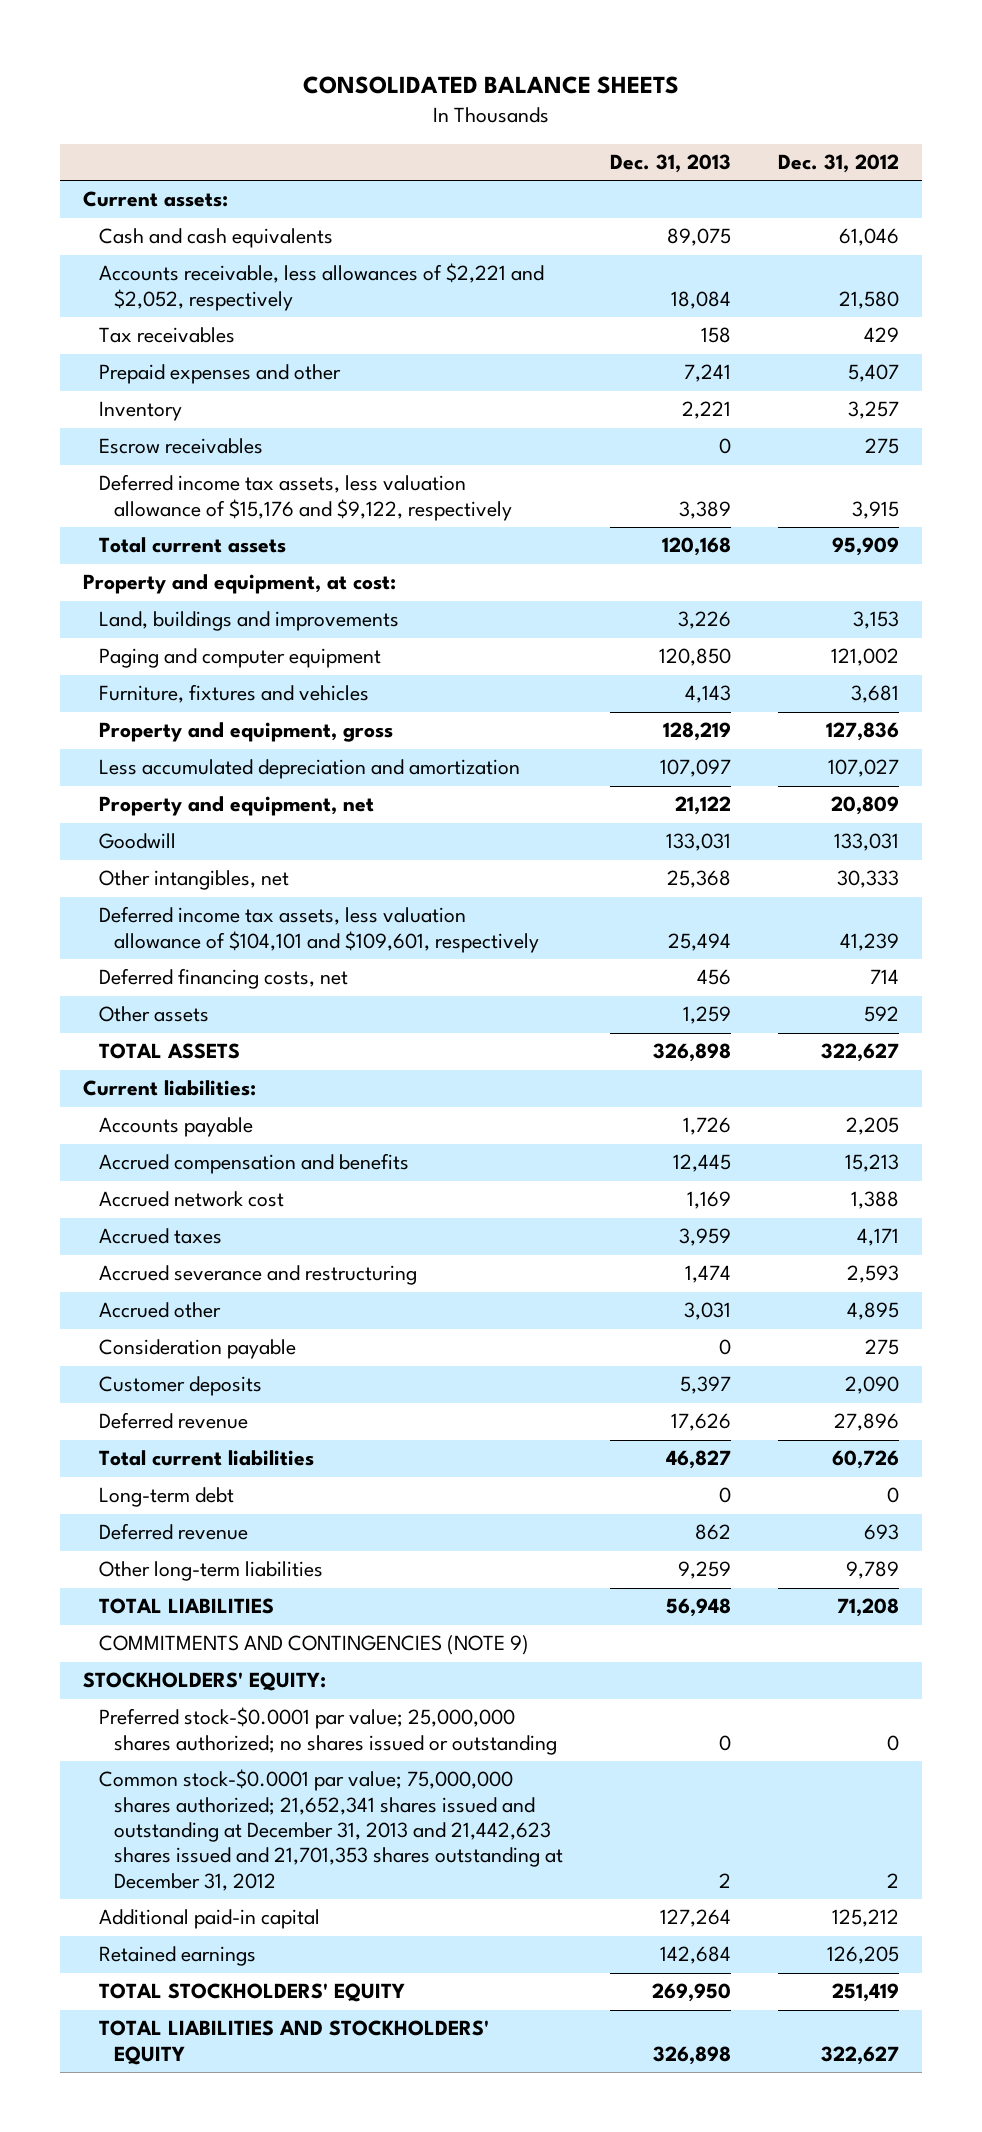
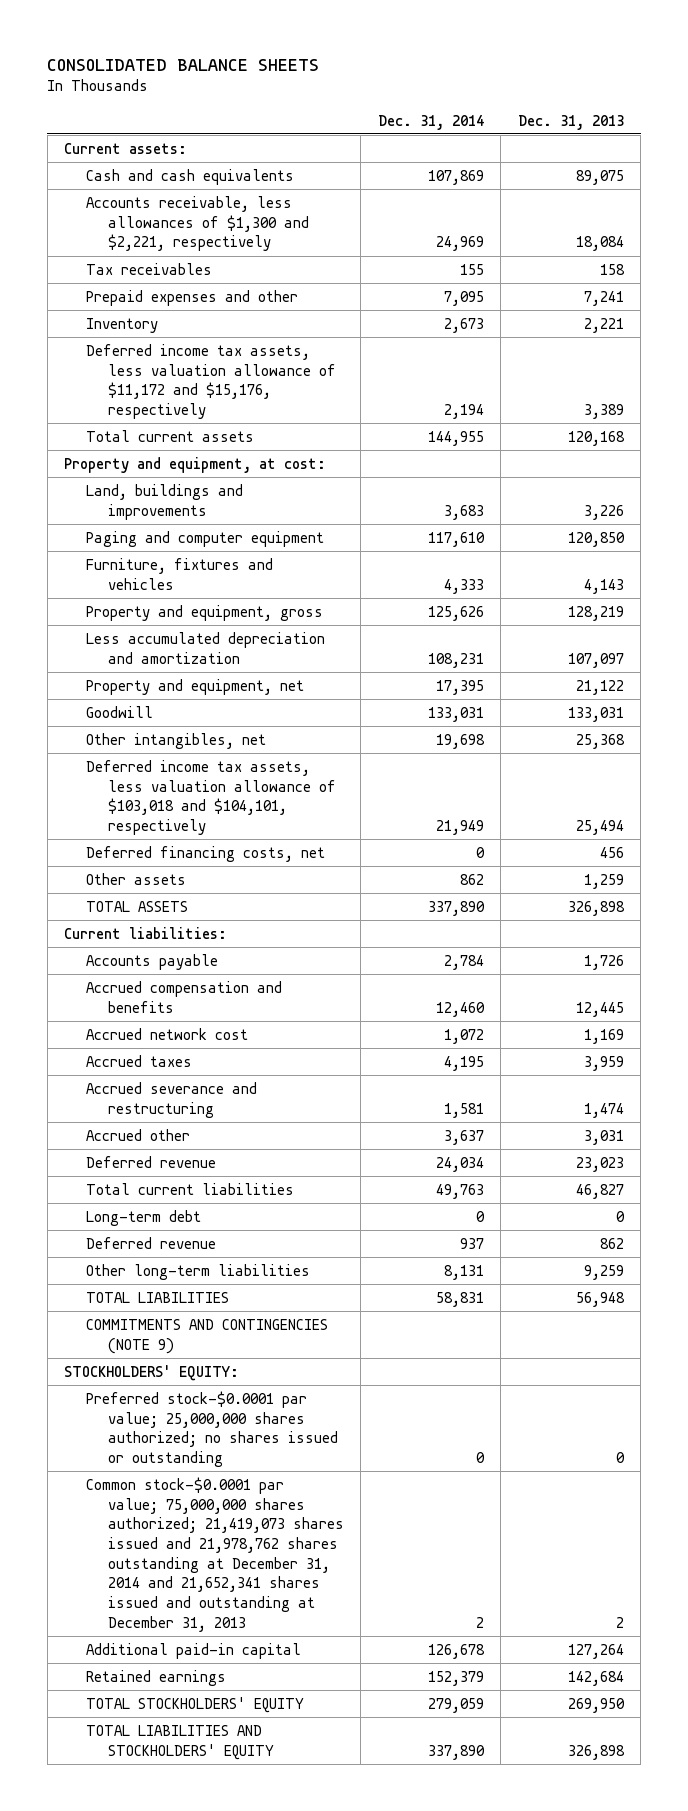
[777,154,899,174] Dec. 31, 2012 -> none
none -> [377,114,484,130] Dec. 31, 2014
[98,263,544,311] Accounts receivable, less allowances of $2,221 and $2,052, respectively -> [85,195,309,252] Accounts receivable, less allowances of $1,300 and $2,221, respectively
[98,438,263,455] Escrow receivables -> none
[98,474,513,521] Deferred income tax assets, less valuation allowance of $15,176 and $9,122, respectively -> [85,343,336,420] Deferred income tax assets, less valuation allowance of $11,172 and $15,176, respectively
[98,906,540,953] Deferred income tax assets, less valuation allowance of $104,101 and $109,601, respectively -> [85,759,336,836] Deferred income tax assets, less valuation allowance of $103,018 and $104,101, respectively
[98,1339,296,1360] Consideration payable -> none
[98,1376,262,1397] Customer deposits -> none
[671,1413,732,1432] 17,626 -> [575,1156,624,1172] 23,023
[98,1769,564,1891] Common stock-$0.0001 par value; 75,000,000 shares authorized; 21,652,341 shares issued and outstanding at December 31, 2013 and 21,442,623 shares issued and 21,701,353 shares outstanding at December 31, 2012 -> [85,1476,344,1632] Common stock-$0.0001 par value; 75,000,000 shares authorized; 21,419,073 shares issued and 21,978,762 shares outstanding at December 31, 2014 and 21,652,341 shares issued and outstanding at December 31, 2013

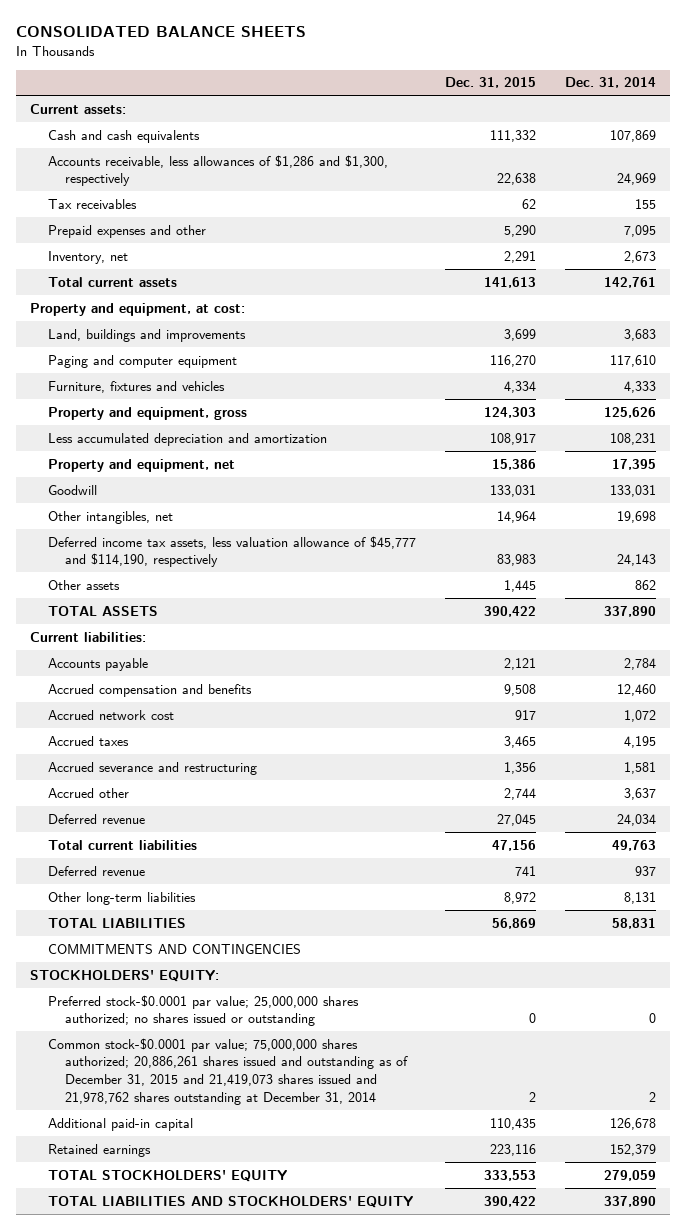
[517,114,624,130] Dec. 31, 2013 -> none
none -> [444,77,536,89] Dec. 31, 2015
[85,195,309,252] Accounts receivable, less allowances of $1,300 and $2,221, respectively -> [47,154,388,187] Accounts receivable, less allowances of $1,286 and $1,300, respectively
[85,343,336,420] Deferred income tax assets, less valuation allowance of $11,172 and $15,176, respectively -> none
[85,317,158,333] Inventory -> [47,250,128,264] Inventory, net
[427,430,484,446] 144,955 -> [603,276,656,288] 142,761
[85,845,325,862] Deferred financing costs, net -> none
[85,759,336,836] Deferred income tax assets, less valuation allowance of $103,018 and $104,101, respectively -> [47,535,416,568] Deferred income tax assets, less valuation allowance of $45,777 and $114,190, respectively
[435,820,484,836] 21,949 -> [616,554,656,567] 24,143
[85,1209,201,1226] Long-term debt -> none
[85,1318,328,1354] COMMITMENTS AND CONTINGENCIES (NOTE 9) -> [47,943,301,954] COMMITMENTS AND CONTINGENCIES
[85,1476,344,1632] Common stock-$0.0001 par value; 75,000,000 shares authorized; 21,419,073 shares issued and 21,978,762 shares outstanding at December 31, 2014 and 21,652,341 shares issued and outstanding at December 31, 2013 -> [47,1037,409,1105] Common stock-$0.0001 par value; 75,000,000 shares authorized; 20,886,261 shares issued and outstanding as of December 31, 2015 and 21,419,073 shares issued and 21,978,762 shares outstanding at December 31, 2014

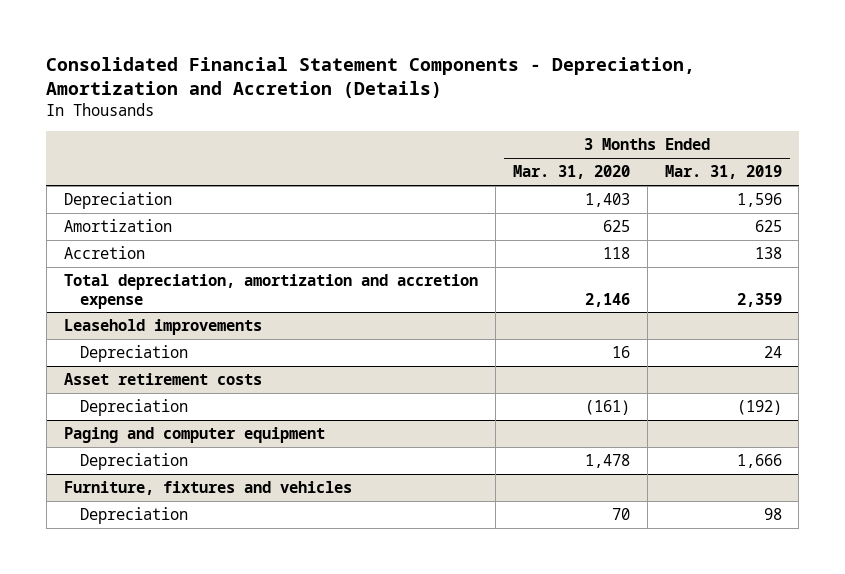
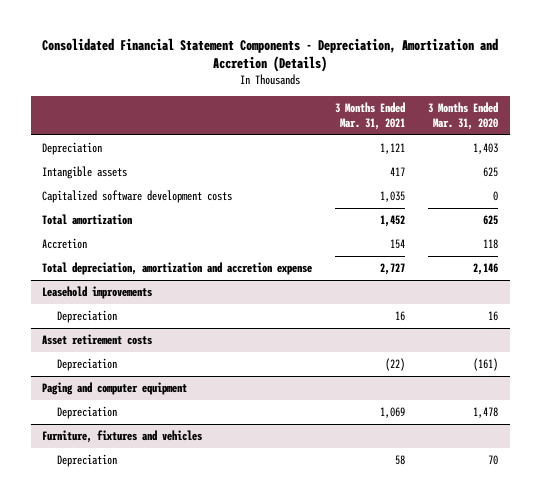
[664,165,782,180] Mar. 31, 2019 -> none
none -> [335,102,406,131] 3 Months Ended Mar. 31, 2021
none -> [42,166,128,180] Intangible assets
none -> [42,190,233,204] Capitalized software development costs
[63,219,172,233] Amortization -> [42,214,133,226] Total amortization

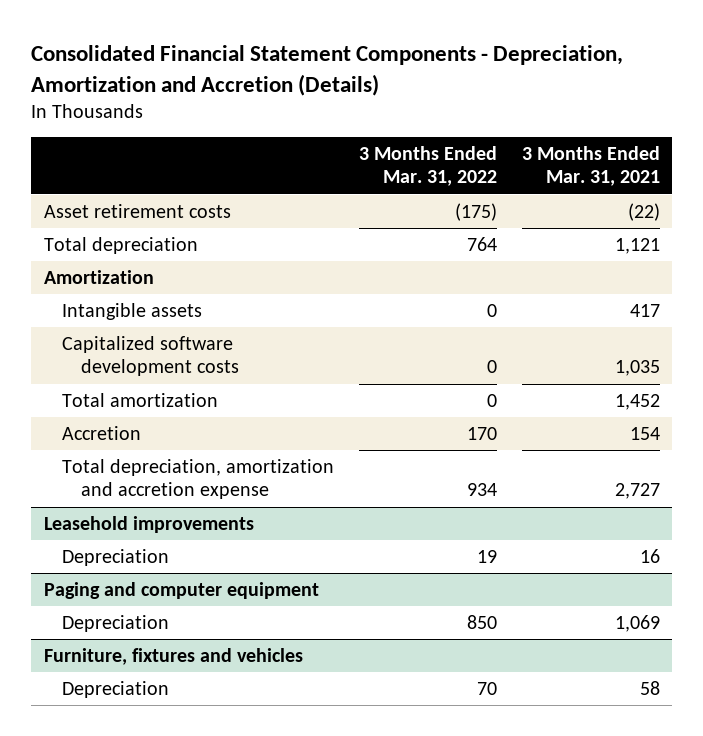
[428,102,499,131] 3 Months Ended Mar. 31, 2020 -> none
none -> [358,145,497,187] 3 Months Ended Mar. 31, 2022
none -> [43,203,231,218] Asset retirement costs
[42,142,103,156] Depreciation -> [43,236,198,254] Total depreciation
none -> [43,269,154,284] Amortization
[42,334,153,346] Asset retirement costs -> none
[57,358,118,372] Depreciation -> none

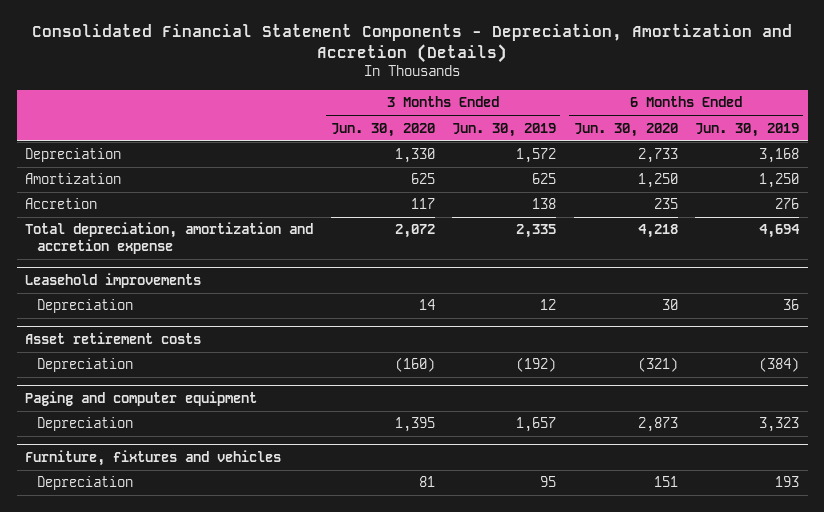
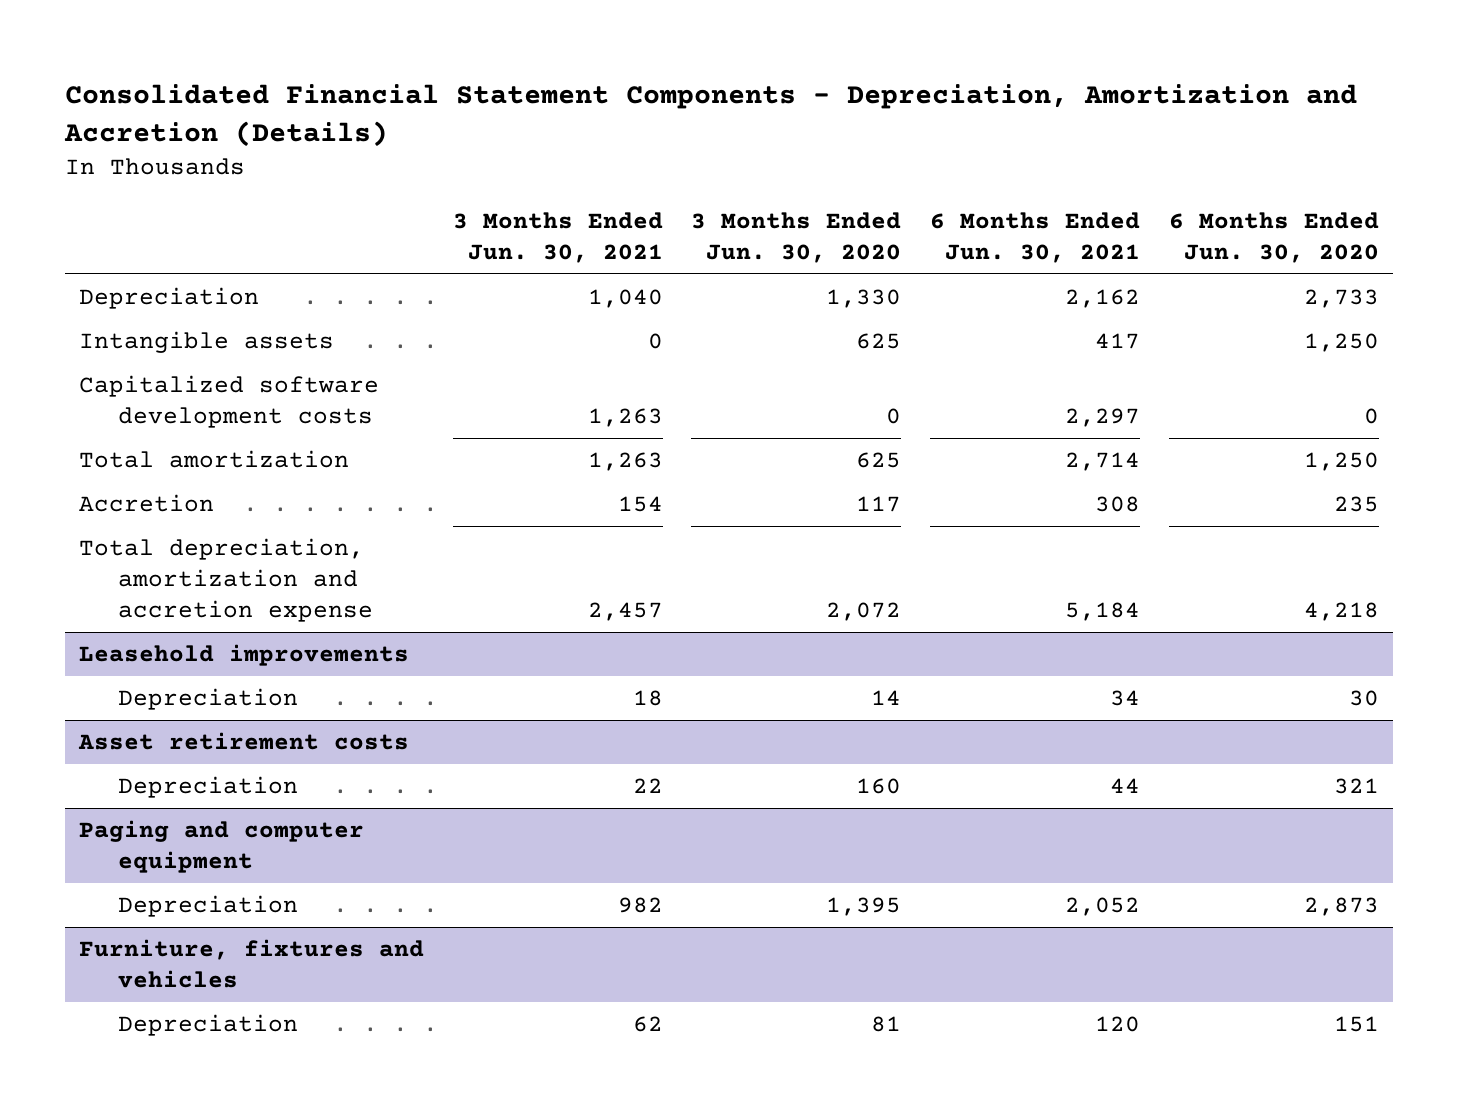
[452,122,557,137] Jun. 30, 2019 -> none
[695,122,800,137] Jun. 30, 2019 -> none
none -> [452,211,663,263] 3 Months Ended Jun. 30, 2021
none -> [929,211,1140,263] 6 Months Ended Jun. 30, 2021
none -> [78,331,334,354] Intangible assets
none -> [78,375,379,429] Capitalized software development costs
[25,173,122,185] Amortization -> [78,450,349,469] Total amortization
[394,357,435,373] (160) -> [856,778,902,795] 160
[637,357,678,373] (321) -> [1333,778,1379,795] 321

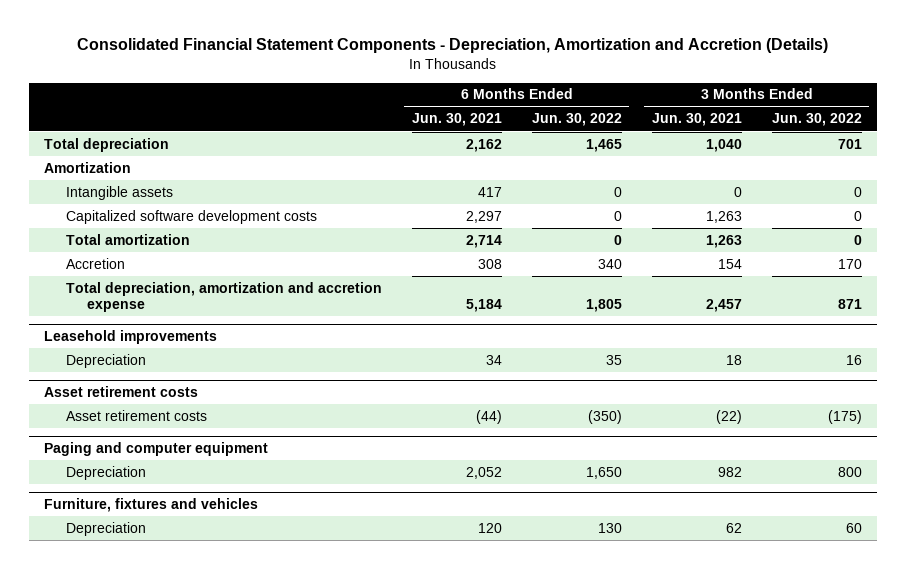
[691,211,902,263] 3 Months Ended Jun. 30, 2020 -> none
[1168,211,1379,263] 6 Months Ended Jun. 30, 2020 -> none
none -> [531,113,622,127] Jun. 30, 2022
none -> [771,113,862,127] Jun. 30, 2022
[78,287,259,310] Depreciation -> [44,137,170,152] Total depreciation
none -> [44,161,132,173] Amortization
[118,776,299,799] Depreciation -> none
none -> [65,409,207,421] Asset retirement costs

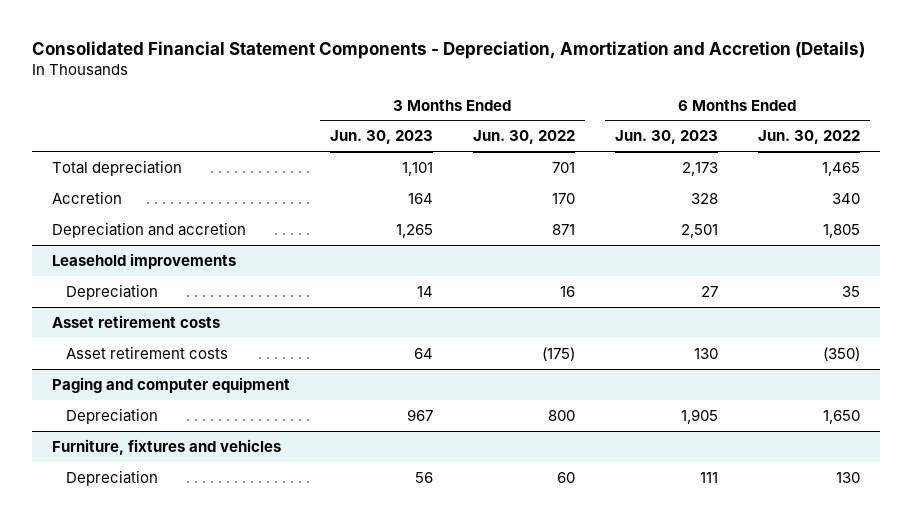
[411,113,502,127] Jun. 30, 2021 -> none
[651,113,742,127] Jun. 30, 2021 -> none
none -> [329,130,433,145] Jun. 30, 2023
none -> [614,130,718,145] Jun. 30, 2023
[44,161,132,173] Amortization -> none
[65,185,173,200] Intangible assets -> none
[65,209,317,224] Capitalized software development costs -> none
[65,233,190,245] Total amortization -> none
[65,281,382,312] Total depreciation, amortization and accretion expense -> [51,221,246,238] Depreciation and accretion

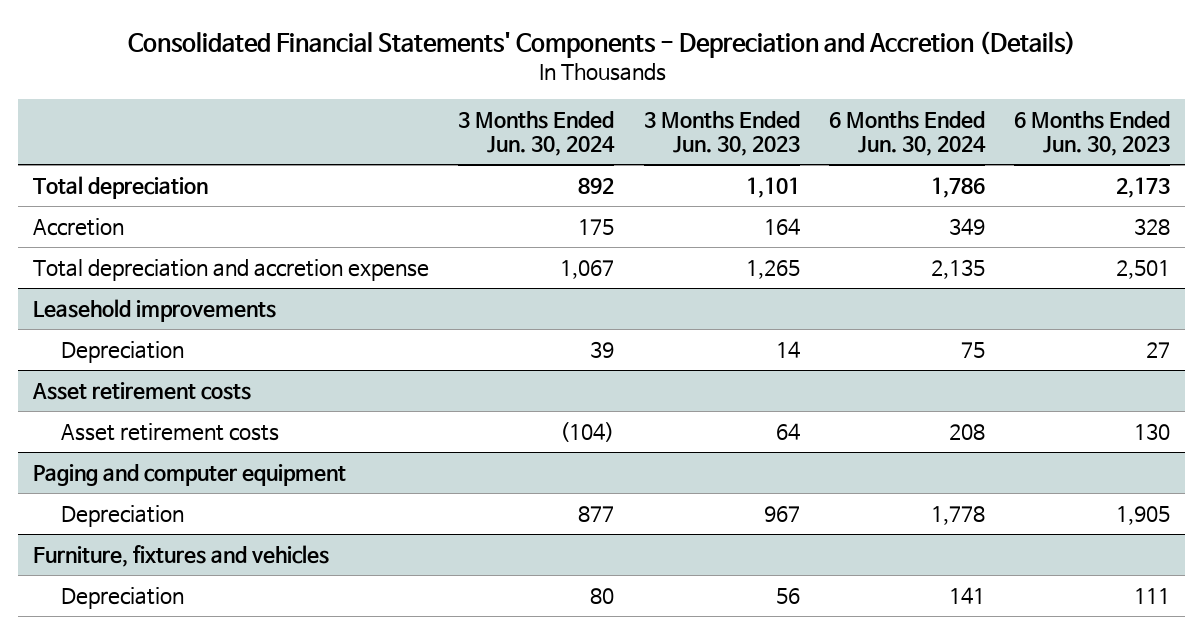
[31,40,865,59] Consolidated Financial Statement Components - Depreciation, Amortization and Accretion (Details) -> [127,30,1076,58] Consolidated Financial Statements' Components - Depreciation and Accretion (Details)
[472,130,575,145] Jun. 30, 2022 -> none
[757,130,860,145] Jun. 30, 2022 -> none
none -> [458,111,616,157] 3 Months Ended Jun. 30, 2024
none -> [829,111,987,157] 6 Months Ended Jun. 30, 2024
[51,221,246,238] Depreciation and accretion -> [33,258,430,281] Total depreciation and accretion expense

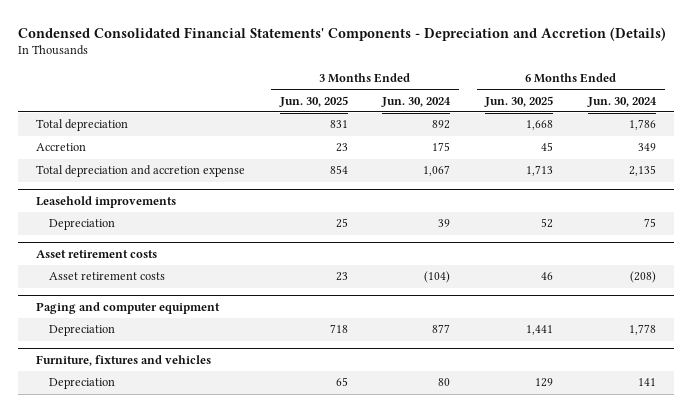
[127,30,1076,58] Consolidated Financial Statements' Components - Depreciation and Accretion (Details) -> [18,26,667,41] Condensed Consolidated Financial Statements' Components - Depreciation and Accretion (Details)
[643,111,800,157] 3 Months Ended Jun. 30, 2023 -> none
[1014,111,1171,157] 6 Months Ended Jun. 30, 2023 -> none
none -> [278,95,348,107] Jun. 30, 2025
none -> [484,95,554,107] Jun. 30, 2025
[949,423,986,440] 208 -> [630,271,657,284] (208)

